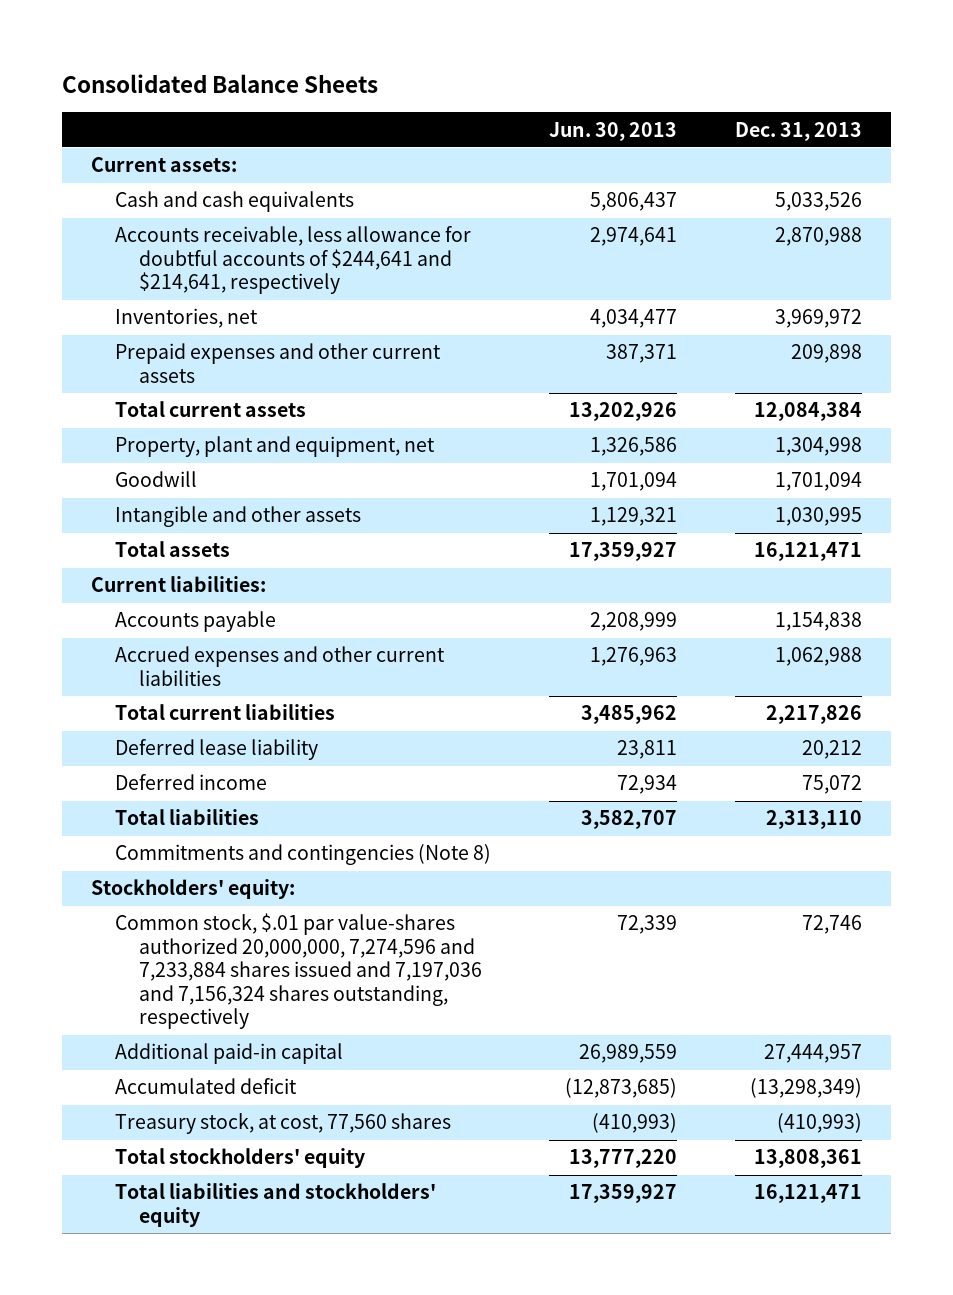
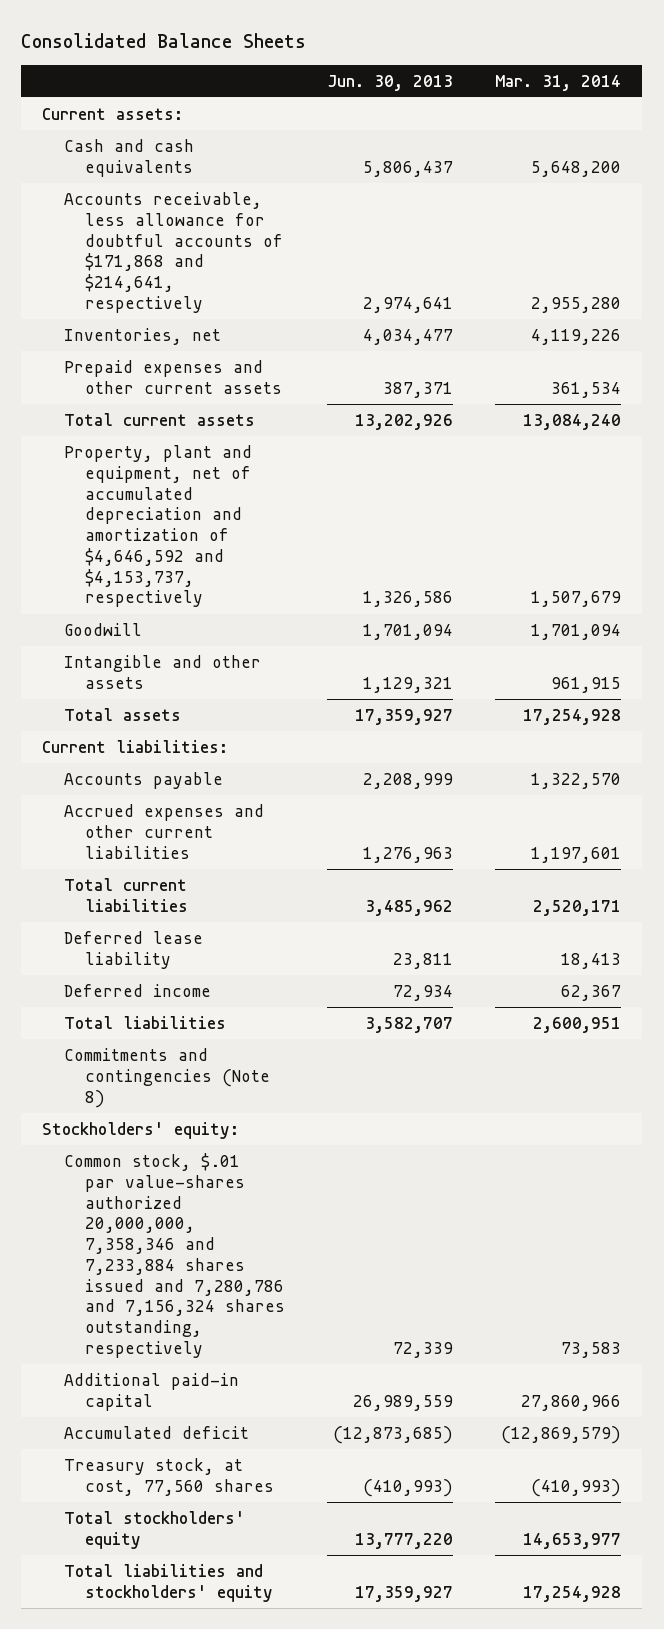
[735,121,863,141] Dec. 31, 2013 -> none
none -> [495,74,622,91] Mar. 31, 2014
[115,226,472,295] Accounts receivable, less allowance for doubtful accounts of $244,641 and $214,641, respectively -> [63,192,284,313] Accounts receivable, less allowance for doubtful accounts of $171,868 and $214,641, respectively
[115,436,436,458] Property, plant and equipment, net -> [63,445,252,608] Property, plant and equipment, net of accumulated depreciation and amortization of $4,646,592 and $4,153,737, respectively
[115,913,483,1030] Common stock, $.01 par value-shares authorized 20,000,000, 7,274,596 and 7,233,884 shares issued and 7,197,036 and 7,156,324 shares outstanding, respectively -> [63,1153,286,1358] Common stock, $.01 par value-shares authorized 20,000,000, 7,358,346 and 7,233,884 shares issued and 7,280,786 and 7,156,324 shares outstanding, respectively

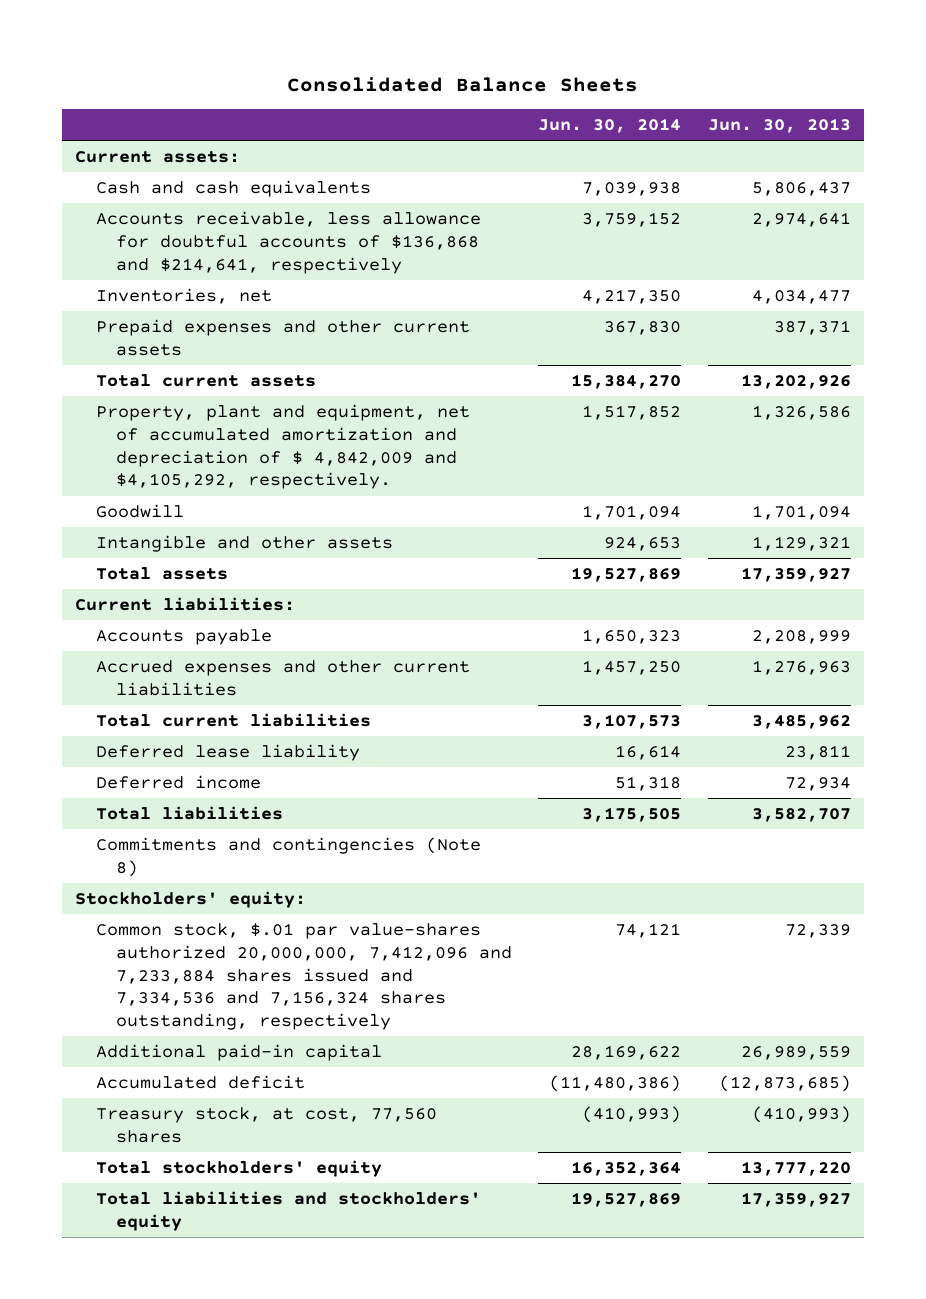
[495,74,622,91] Mar. 31, 2014 -> none
none -> [538,118,682,134] Jun. 30, 2014
[63,192,284,313] Accounts receivable, less allowance for doubtful accounts of $171,868 and $214,641, respectively -> [95,211,481,274] Accounts receivable, less allowance for doubtful accounts of $136,868 and $214,641, respectively
[63,445,252,608] Property, plant and equipment, net of accumulated depreciation and amortization of $4,646,592 and $4,153,737, respectively -> [95,404,470,490] Property, plant and equipment, net of accumulated amortization and depreciation of $ 4,842,009 and $4,105,292, respectively.
[63,1153,286,1358] Common stock, $.01 par value-shares authorized 20,000,000, 7,358,346 and 7,233,884 shares issued and 7,280,786 and 7,156,324 shares outstanding, respectively -> [95,923,513,1031] Common stock, $.01 par value-shares authorized 20,000,000, 7,412,096 and 7,233,884 shares issued and 7,334,536 and 7,156,324 shares outstanding, respectively

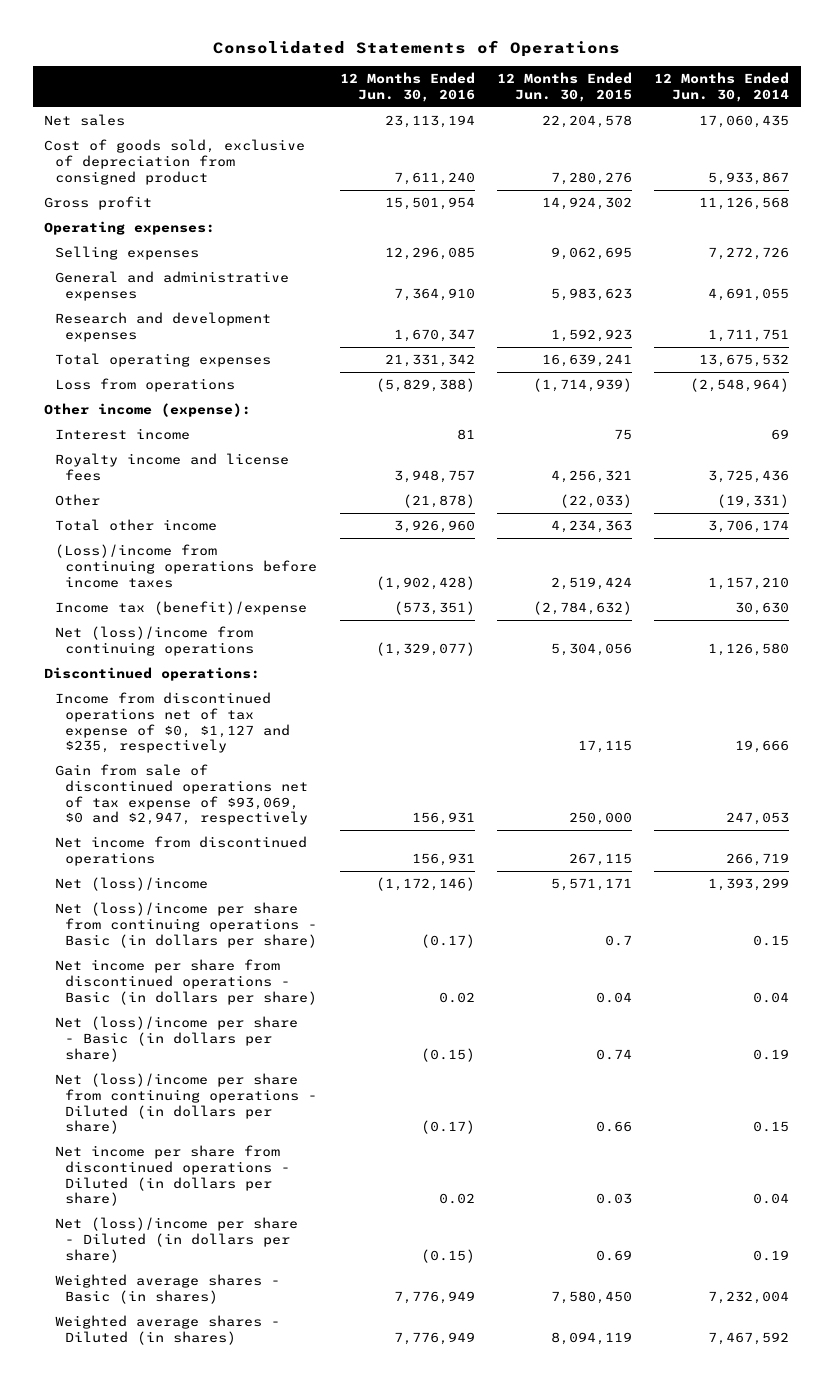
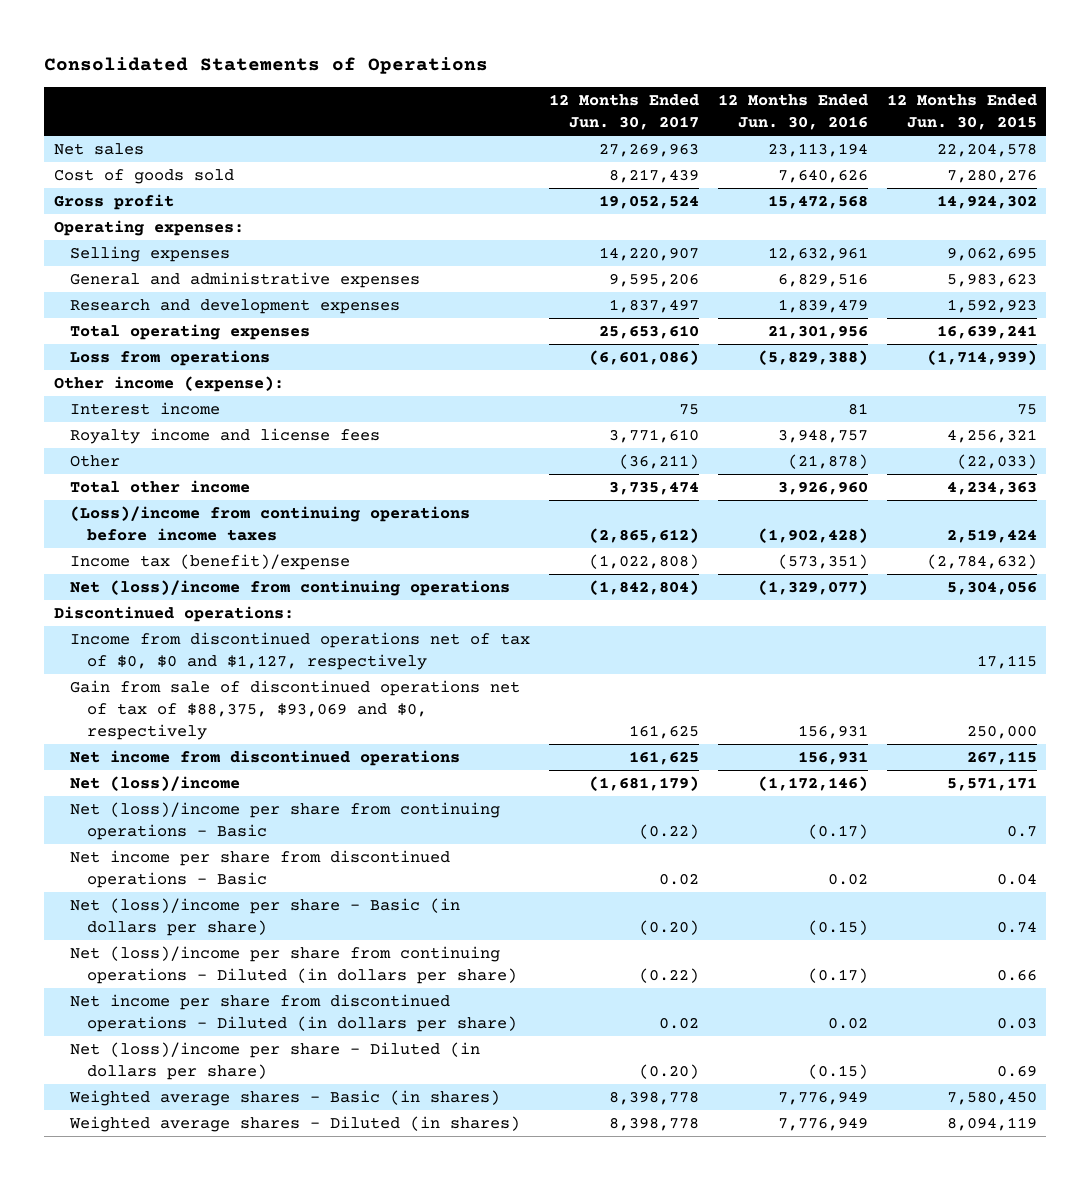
[654,71,790,102] 12 Months Ended Jun. 30, 2014 -> none
none -> [548,94,699,131] 12 Months Ended Jun. 30, 2017
[44,139,306,185] Cost of goods sold, exclusive of depreciation from consigned product -> [53,169,234,185] Cost of goods sold
[393,171,475,185] 7,611,240 -> [777,169,868,184] 7,640,626
[384,197,475,211] 15,501,954 -> [767,195,868,210] 15,472,568
[384,247,475,261] 12,296,085 -> [767,247,868,262] 12,632,961
[393,287,475,301] 7,364,910 -> [777,273,868,288] 6,829,516
[393,328,475,342] 1,670,347 -> [777,299,868,314] 1,839,479
[384,354,475,368] 21,331,342 -> [767,325,868,340] 21,301,956
[54,692,291,754] Income from discontinued operations net of tax expense of $0, $1,127 and $235, respectively -> [70,632,531,670] Income from discontinued operations net of tax of $0, $0 and $1,127, respectively
[54,764,309,826] Gain from sale of discontinued operations net of tax expense of $93,069, $0 and $2,947, respectively -> [70,680,521,740] Gain from sale of discontinued operations net of tax of $88,375, $93,069 and $0, respectively
[54,902,318,948] Net (loss)/income per share from continuing operations - Basic (in dollars per share) -> [70,802,501,840] Net (loss)/income per share from continuing operations - Basic
[54,959,318,1005] Net income per share from discontinued operations - Basic (in dollars per share) -> [70,850,451,888] Net income per share from discontinued operations - Basic

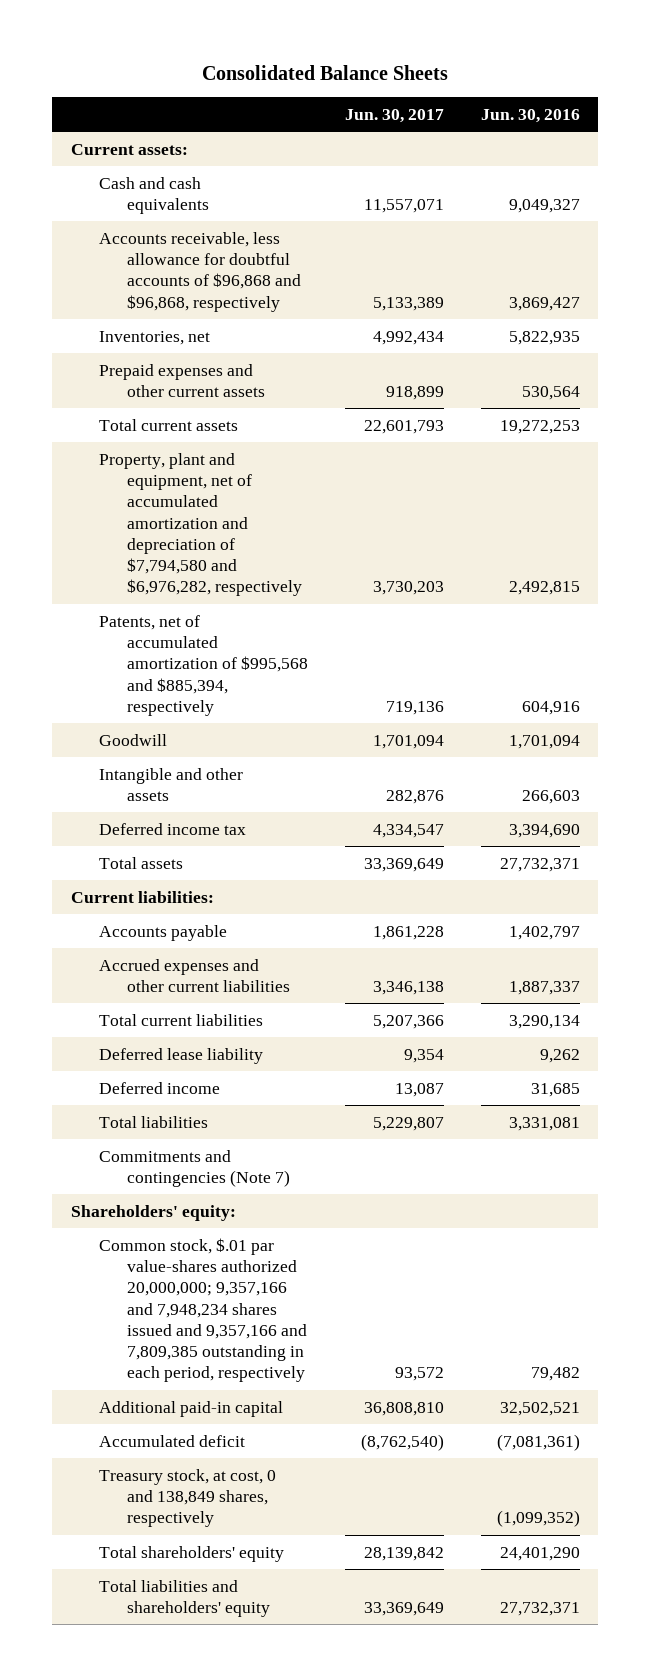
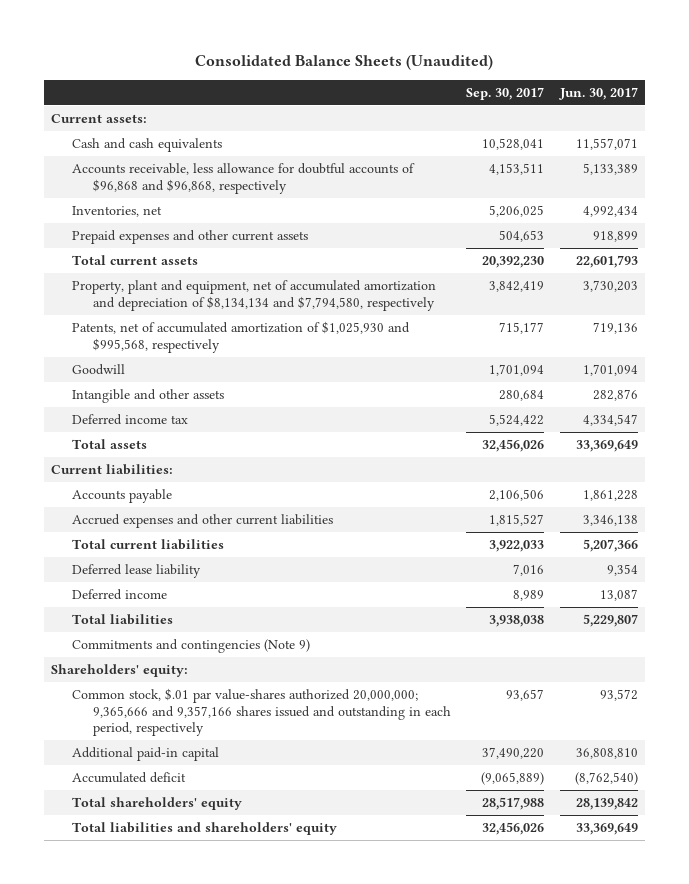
[202,64,449,80] Consolidated Balance Sheets -> [195,54,494,70] Consolidated Balance Sheets (Unaudited)
[480,108,580,123] Jun. 30, 2016 -> none
none -> [466,86,545,100] Sep. 30, 2017
[98,452,302,597] Property, plant and equipment, net of accumulated amortization and depreciation of $7,794,580 and $6,976,282, respectively -> [72,280,437,311] Property, plant and equipment, net of accumulated amortization and depreciation of $8,134,134 and $7,794,580, respectively
[98,614,308,716] Patents, net of accumulated amortization of $995,568 and $885,394, respectively -> [72,321,411,353] Patents, net of accumulated amortization of $1,025,930 and $995,568, respectively
[98,1149,290,1188] Commitments and contingencies (Note 7) -> [72,639,311,654] Commitments and contingencies (Note 9)
[98,1237,307,1383] Common stock, $.01 par value-shares authorized 20,000,000; 9,357,166 and 7,948,234 shares issued and 9,357,166 and 7,809,385 outstanding in each period, respectively -> [72,688,452,737] Common stock, $.01 par value-shares authorized 20,000,000; 9,365,666 and 9,357,166 shares issued and outstanding in each period, respectively
[98,1468,276,1528] Treasury stock, at cost, 0 and 138,849 shares, respectively -> none

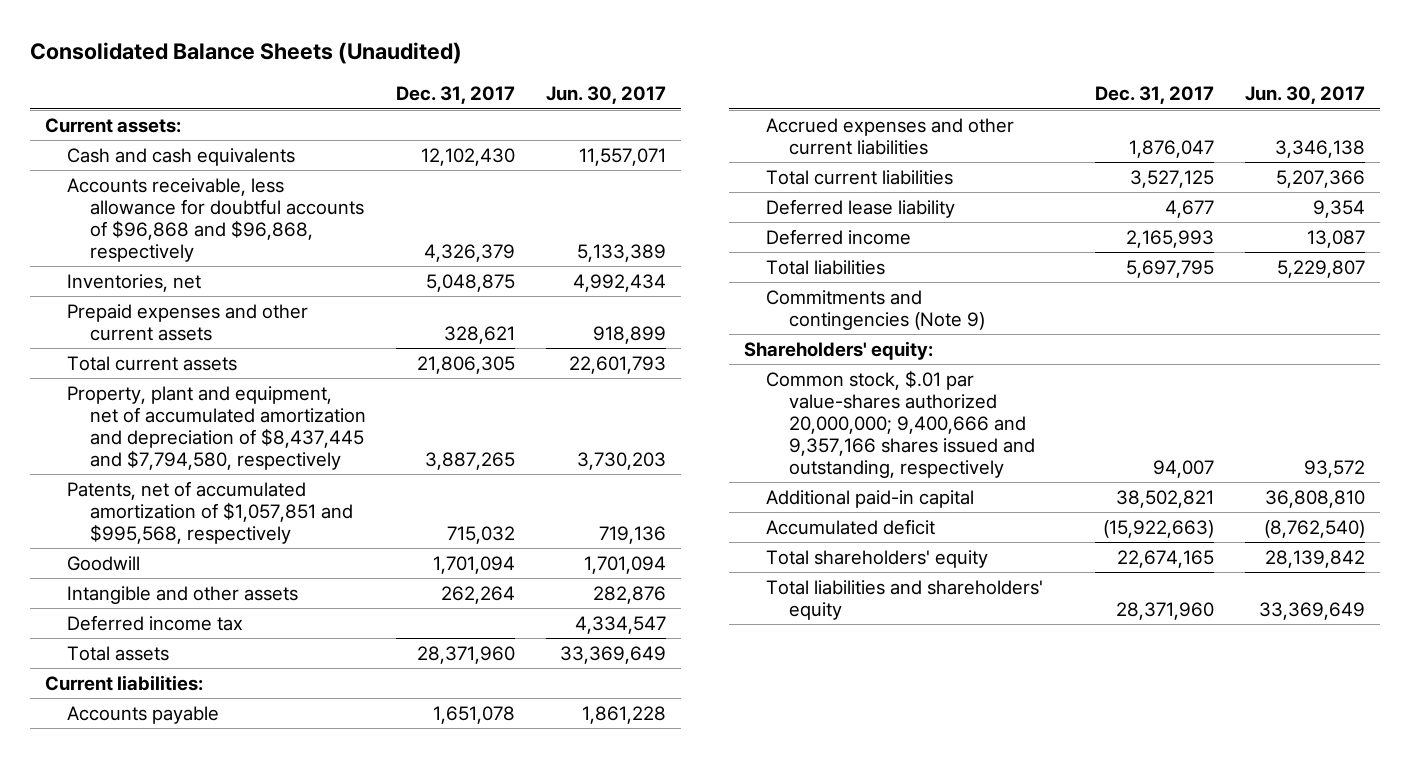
[466,86,545,100] Sep. 30, 2017 -> none
none -> [396,86,516,105] Dec. 31, 2017
[72,280,437,311] Property, plant and equipment, net of accumulated amortization and depreciation of $8,134,134 and $7,794,580, respectively -> [67,385,366,470] Property, plant and equipment, net of accumulated amortization and depreciation of $8,437,445 and $7,794,580, respectively
[72,321,411,353] Patents, net of accumulated amortization of $1,025,930 and $995,568, respectively -> [67,480,353,544] Patents, net of accumulated amortization of $1,057,851 and $995,568, respectively
[72,688,452,737] Common stock, $.01 par value-shares authorized 20,000,000; 9,365,666 and 9,357,166 shares issued and outstanding in each period, respectively -> [766,369,1035,478] Common stock, $.01 par value-shares authorized 20,000,000; 9,400,666 and 9,357,166 shares issued and outstanding, respectively

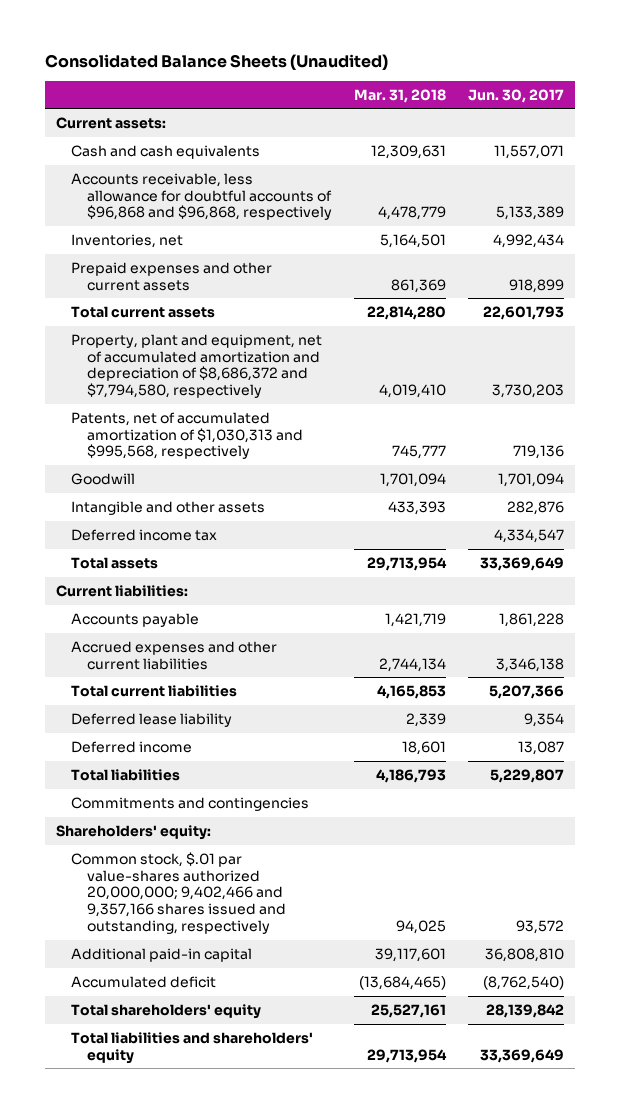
[396,86,516,105] Dec. 31, 2017 -> none
none -> [353,88,446,103] Mar. 31, 2018
[67,385,366,470] Property, plant and equipment, net of accumulated amortization and depreciation of $8,437,445 and $7,794,580, respectively -> [71,333,323,399] Property, plant and equipment, net of accumulated amortization and depreciation of $8,686,372 and $7,794,580, respectively
[67,480,353,544] Patents, net of accumulated amortization of $1,057,851 and $995,568, respectively -> [71,411,303,460] Patents, net of accumulated amortization of $1,030,313 and $995,568, respectively
[766,289,985,330] Commitments and contingencies (Note 9) -> [71,796,310,811] Commitments and contingencies
[766,369,1035,478] Common stock, $.01 par value-shares authorized 20,000,000; 9,400,666 and 9,357,166 shares issued and outstanding, respectively -> [71,851,286,934] Common stock, $.01 par value-shares authorized 20,000,000; 9,402,466 and 9,357,166 shares issued and outstanding, respectively

